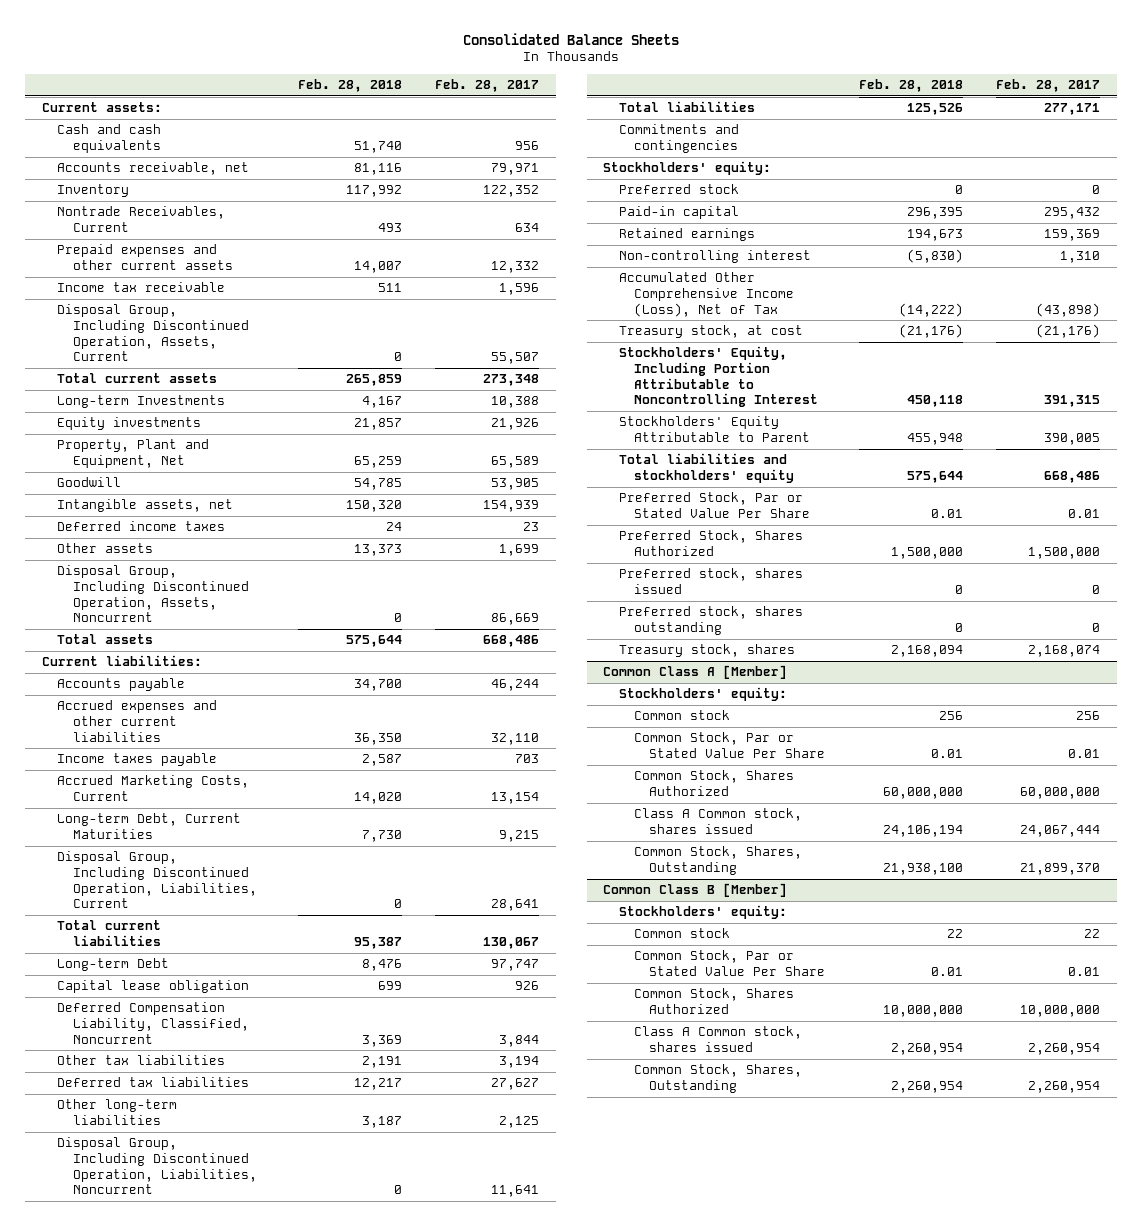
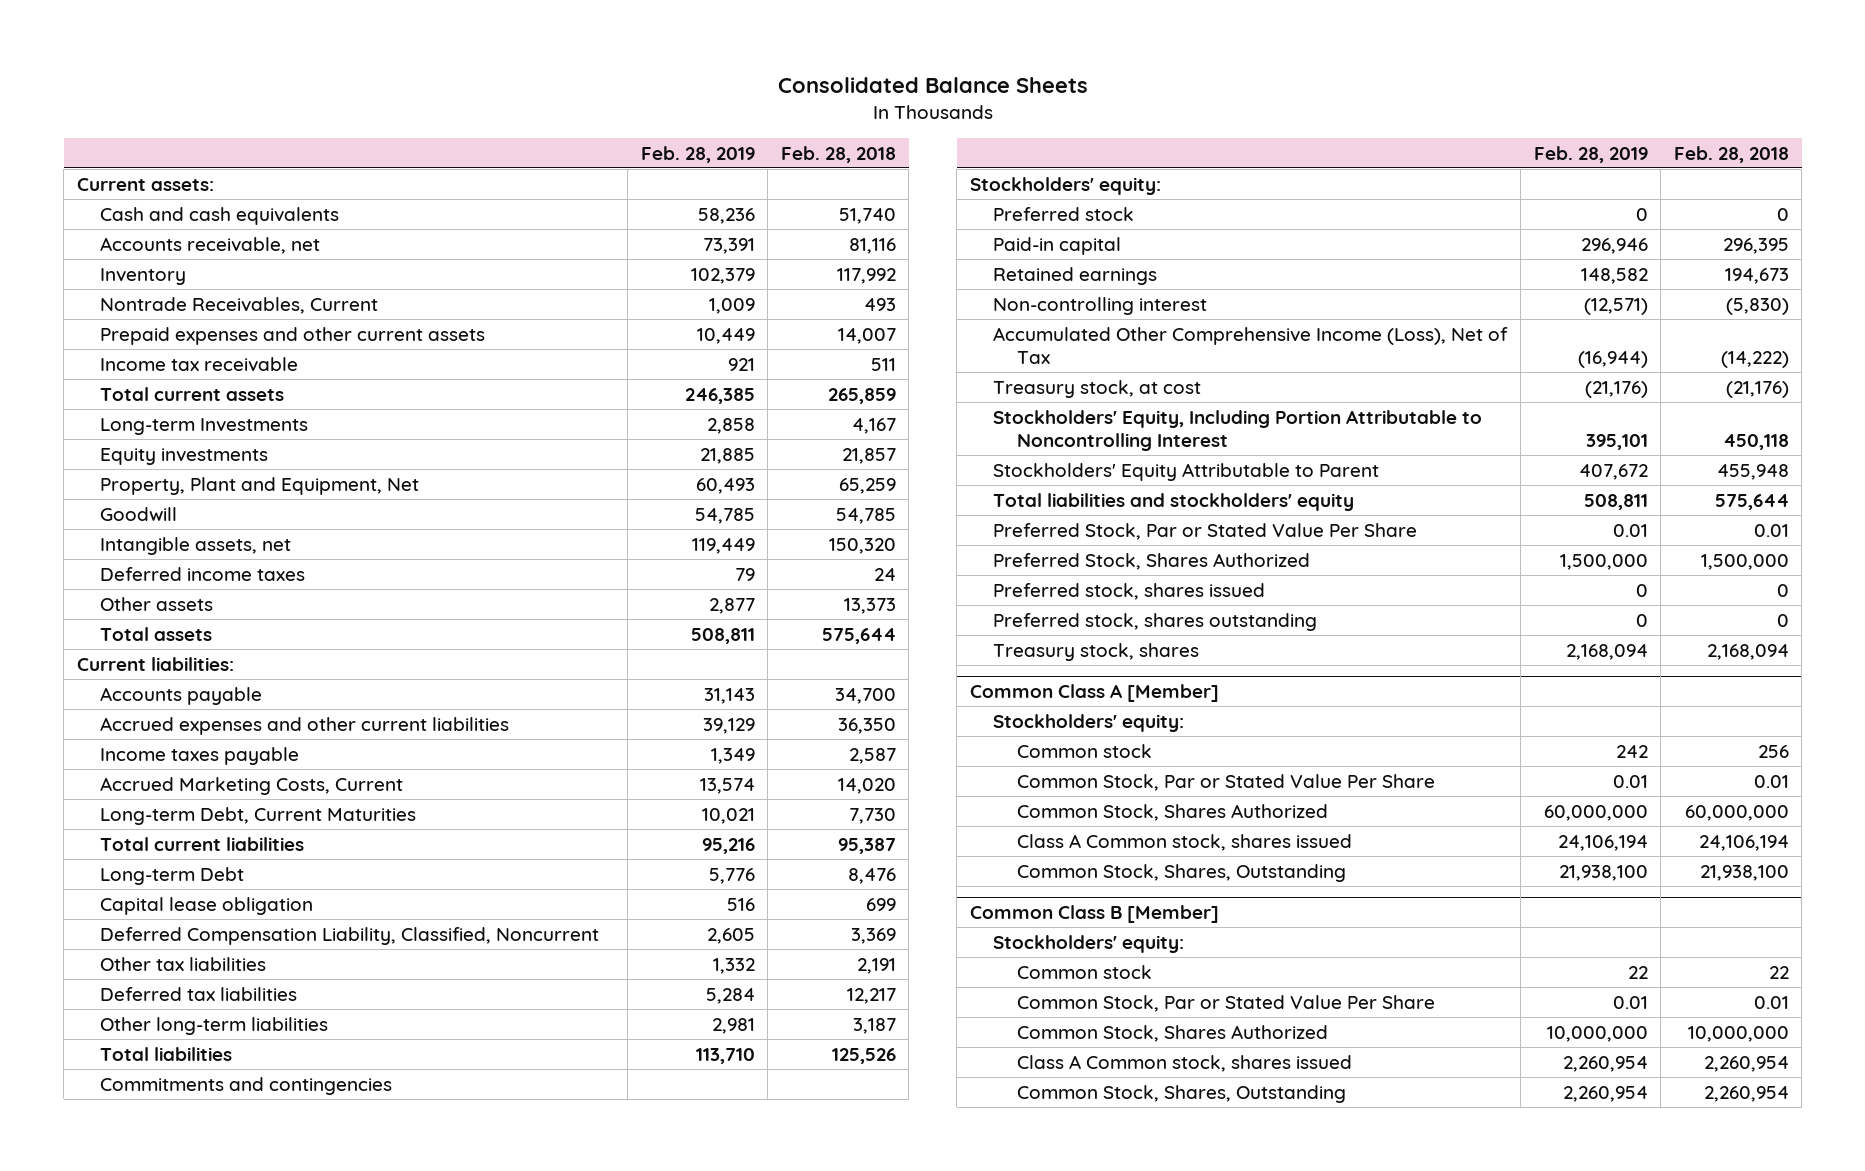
[434,78,539,92] Feb. 28, 2017 -> none
none -> [640,145,755,163] Feb. 28, 2019
[57,304,249,362] Disposal Group, Including Discontinued Operation, Assets, Current -> none
[57,565,249,623] Disposal Group, Including Discontinued Operation, Assets, Noncurrent -> none
[57,851,257,909] Disposal Group, Including Discontinued Operation, Liabilities, Current -> none
[57,1137,257,1195] Disposal Group, Including Discontinued Operation, Liabilities, Noncurrent -> none

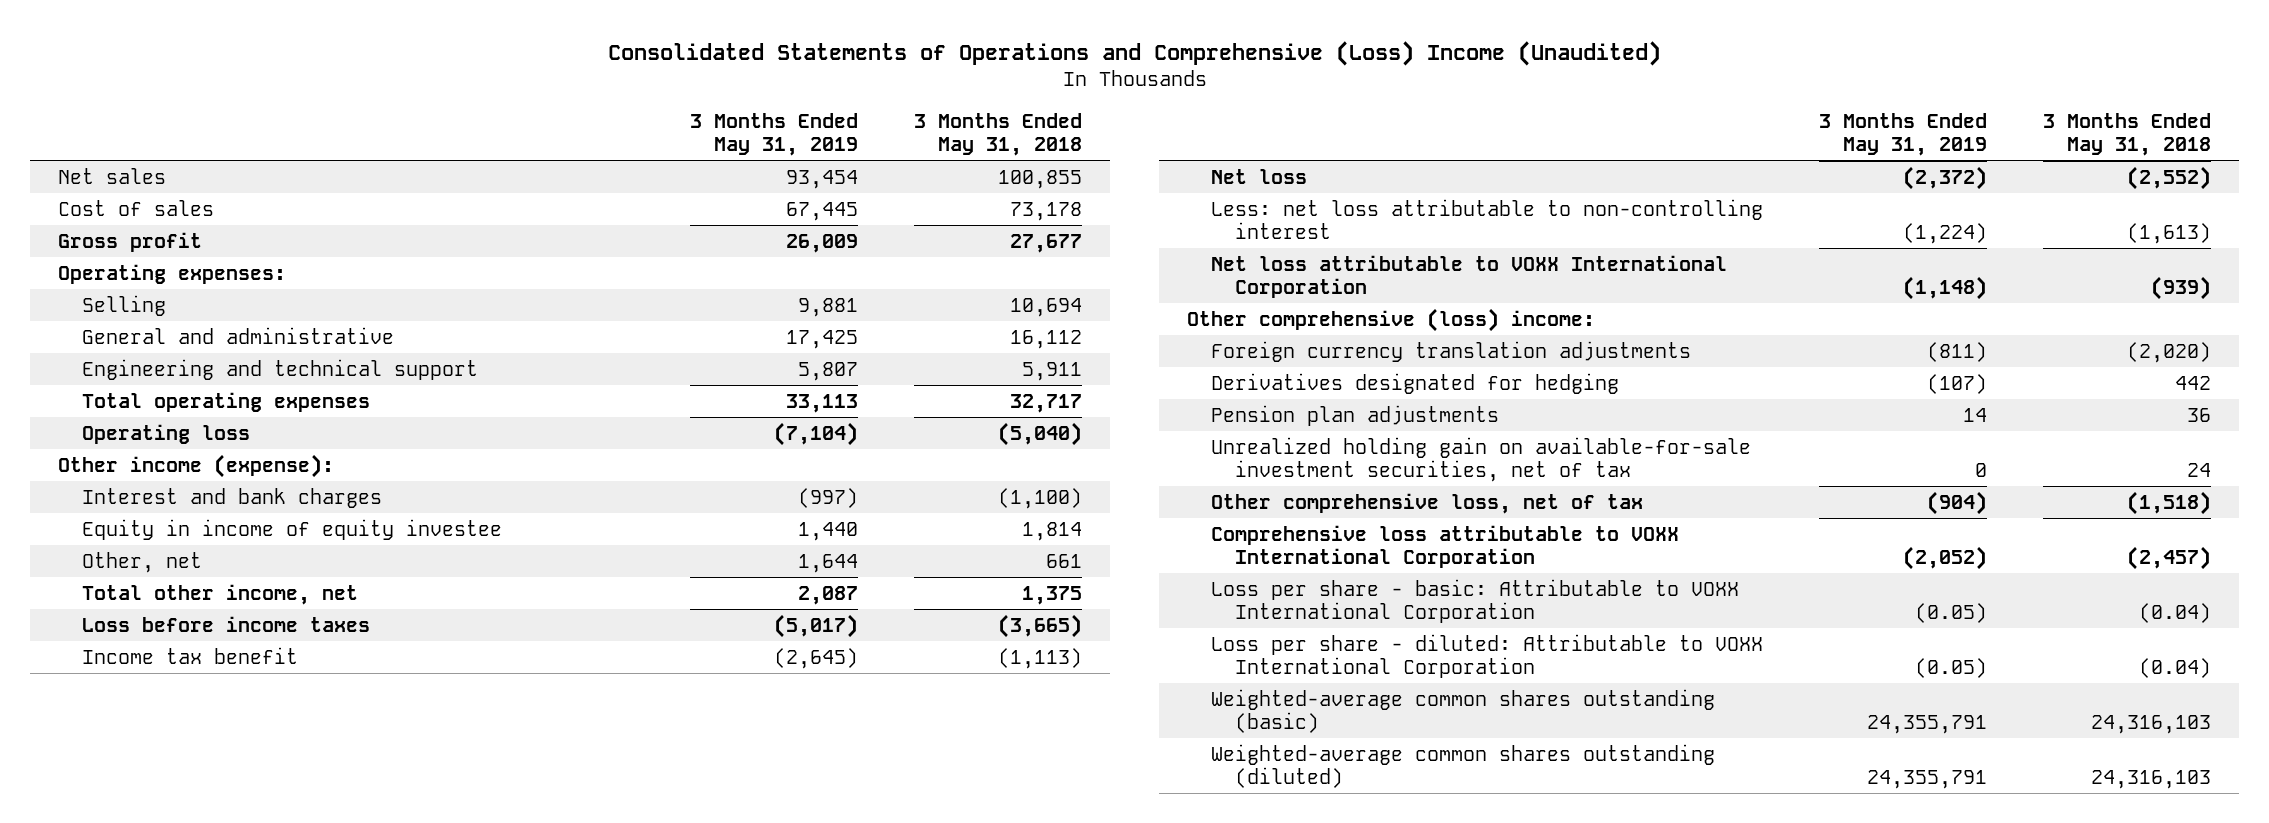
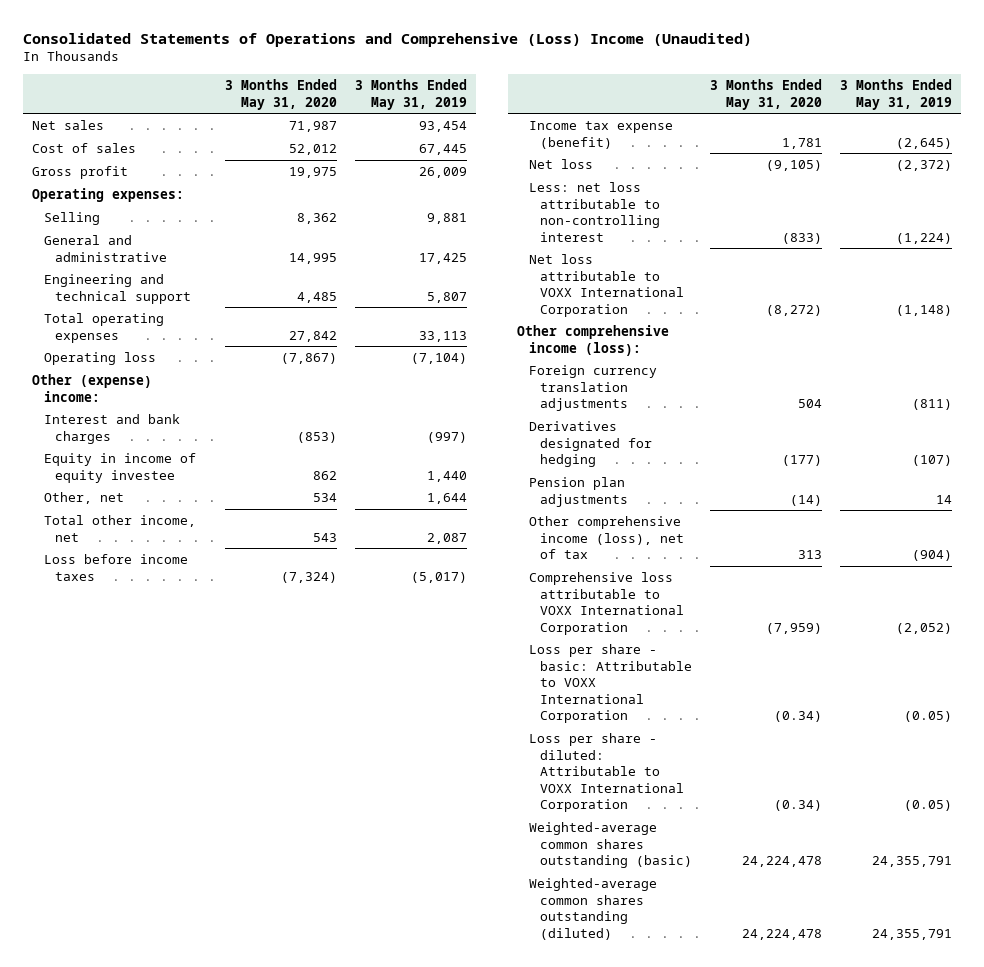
[914,112,1083,157] 3 Months Ended May 31, 2018 -> none
none -> [224,78,337,110] 3 Months Ended May 31, 2020
[57,453,334,478] Other income (expense): -> [32,373,153,402] Other (expense) income:
[82,646,299,664] Income tax benefit -> [528,120,673,149] Income tax expense (benefit)
[1186,307,1595,332] Other comprehensive (loss) income: -> [517,324,670,356] Other comprehensive income (loss):
[1211,436,1752,483] Unrealized holding gain on available-for-sale investment securities, net of tax -> none
[1211,492,1644,514] Other comprehensive loss, net of tax -> [528,515,684,560] Other comprehensive income (loss), net of tax

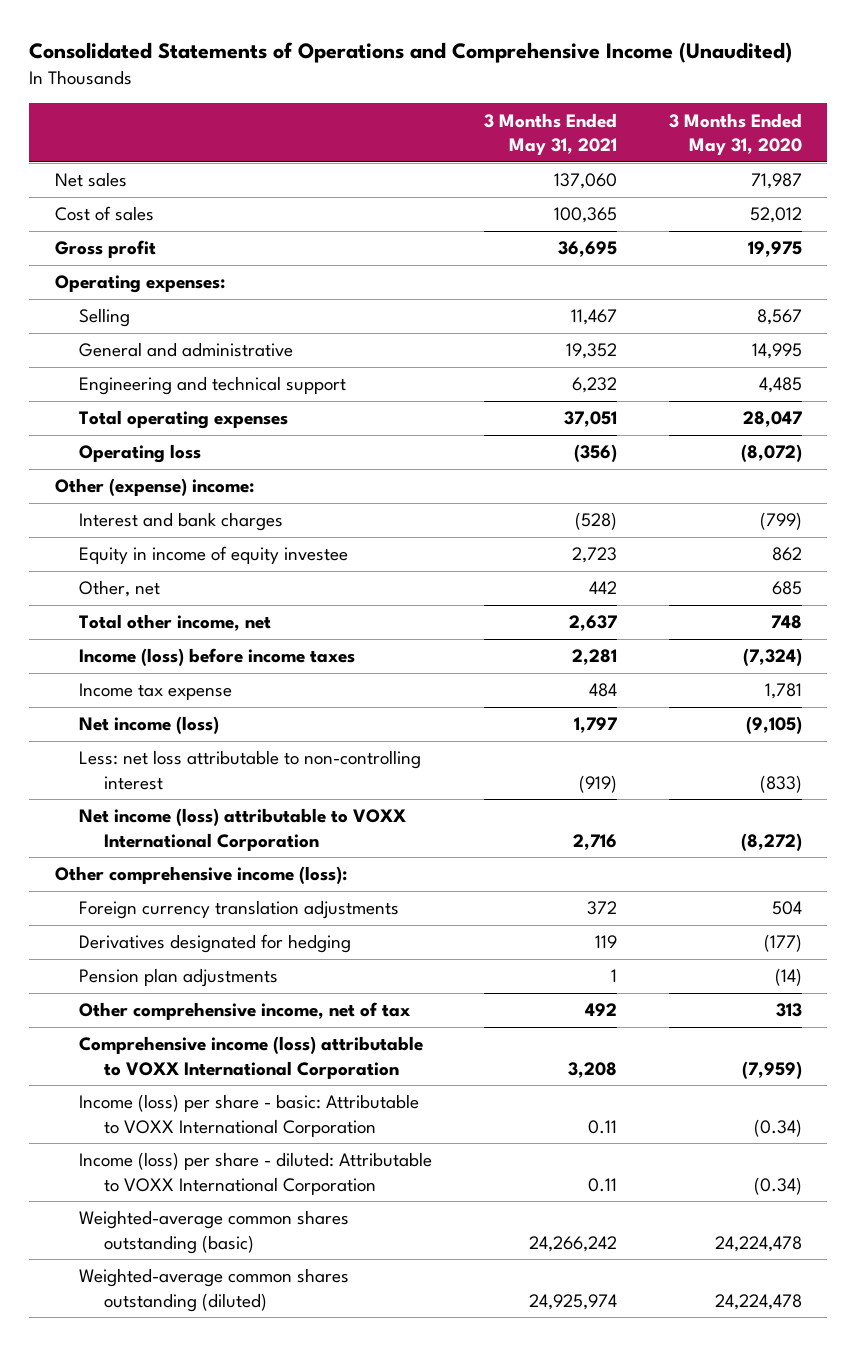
[23,32,753,47] Consolidated Statements of Operations and Comprehensive (Loss) Income (Unaudited) -> [28,42,792,64] Consolidated Statements of Operations and Comprehensive Income (Unaudited)
[354,78,467,110] 3 Months Ended May 31, 2019 -> none
none -> [483,112,617,155] 3 Months Ended May 31, 2021
[296,212,337,224] 8,362 -> [756,309,802,326] 8,567
[288,330,337,342] 27,842 -> [742,411,802,428] 28,047
[280,352,337,364] (7,867) -> [740,444,802,463] (8,072)
[296,431,337,443] (853) -> [759,512,802,531] (799)
[312,492,337,502] 534 -> [771,581,802,596] 685
[312,532,337,542] 543 -> [770,615,802,630] 748
[43,553,188,581] Loss before income taxes -> [79,648,356,667] Income (loss) before income taxes
[528,120,673,149] Income tax expense (benefit) -> [79,683,233,701] Income tax expense
[528,158,593,169] Net loss -> [79,716,220,735] Net income (loss)
[528,253,684,317] Net loss attributable to VOXX International Corporation -> [79,808,407,851] Net income (loss) attributable to VOXX International Corporation
[528,515,684,560] Other comprehensive income (loss), net of tax -> [79,1002,411,1021] Other comprehensive income, net of tax
[528,571,684,635] Comprehensive loss attributable to VOXX International Corporation -> [79,1036,424,1079] Comprehensive income (loss) attributable to VOXX International Corporation
[528,643,692,724] Loss per share - basic: Attributable to VOXX International Corporation -> [79,1094,420,1137] Income (loss) per share - basic: Attributable to VOXX International Corporation
[528,732,684,813] Loss per share - diluted: Attributable to VOXX International Corporation -> [79,1152,433,1195] Income (loss) per share - diluted: Attributable to VOXX International Corporation

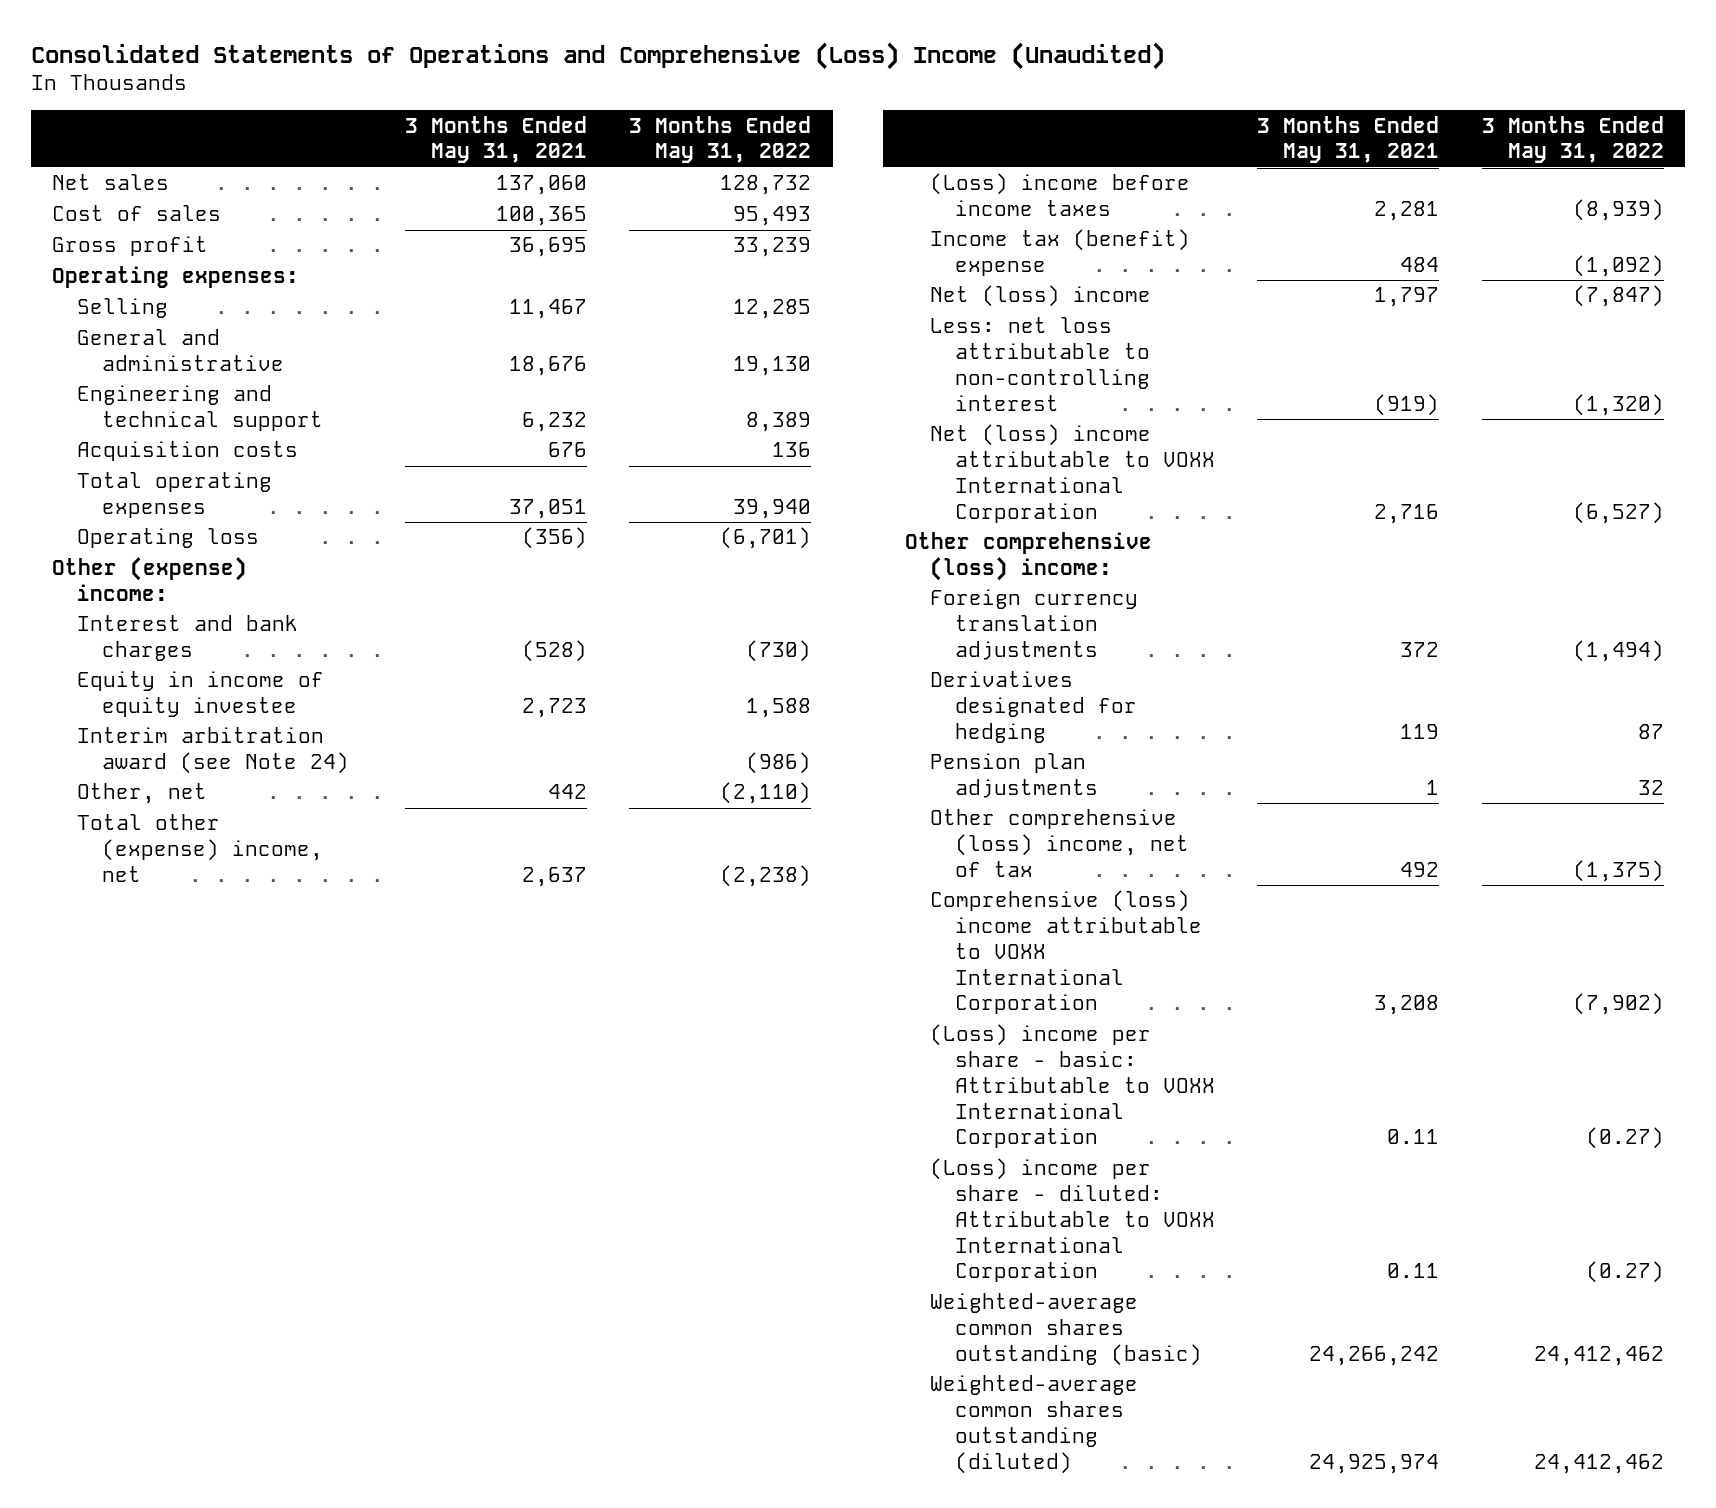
[28,42,792,64] Consolidated Statements of Operations and Comprehensive Income (Unaudited) -> [30,41,1165,70] Consolidated Statements of Operations and Comprehensive (Loss) Income (Unaudited)
[668,112,802,155] 3 Months Ended May 31, 2020 -> none
none -> [629,115,812,164] 3 Months Ended May 31, 2022
[565,343,617,360] 19,352 -> [508,356,587,377] 18,676
none -> [77,441,299,462] Acquisition costs
none -> [77,727,350,775] Interim arbitration award (see Note 24)
[79,614,272,632] Total other income, net -> [77,814,324,882] Total other (expense) income, net
[79,648,356,667] Income (loss) before income taxes -> [929,173,1190,217] (Loss) income before income taxes
[79,683,233,701] Income tax expense -> [929,229,1190,277] Income tax (benefit) expense
[79,716,220,735] Net income (loss) -> [929,285,1151,308] Net (loss) income
[79,808,407,851] Net income (loss) attributable to VOXX International Corporation -> [929,424,1215,523] Net (loss) income attributable to VOXX International Corporation
[54,866,347,885] Other comprehensive income (loss): -> [904,532,1152,582] Other comprehensive (loss) income:
[79,1002,411,1021] Other comprehensive income, net of tax -> [929,809,1189,877] Other comprehensive (loss) income, net of tax
[79,1036,424,1079] Comprehensive income (loss) attributable to VOXX International Corporation -> [929,890,1202,1015] Comprehensive (loss) income attributable to VOXX International Corporation
[79,1094,420,1137] Income (loss) per share - basic: Attributable to VOXX International Corporation -> [929,1024,1215,1149] (Loss) income per share - basic: Attributable to VOXX International Corporation
[79,1152,433,1195] Income (loss) per share - diluted: Attributable to VOXX International Corporation -> [929,1158,1215,1283] (Loss) income per share - diluted: Attributable to VOXX International Corporation

